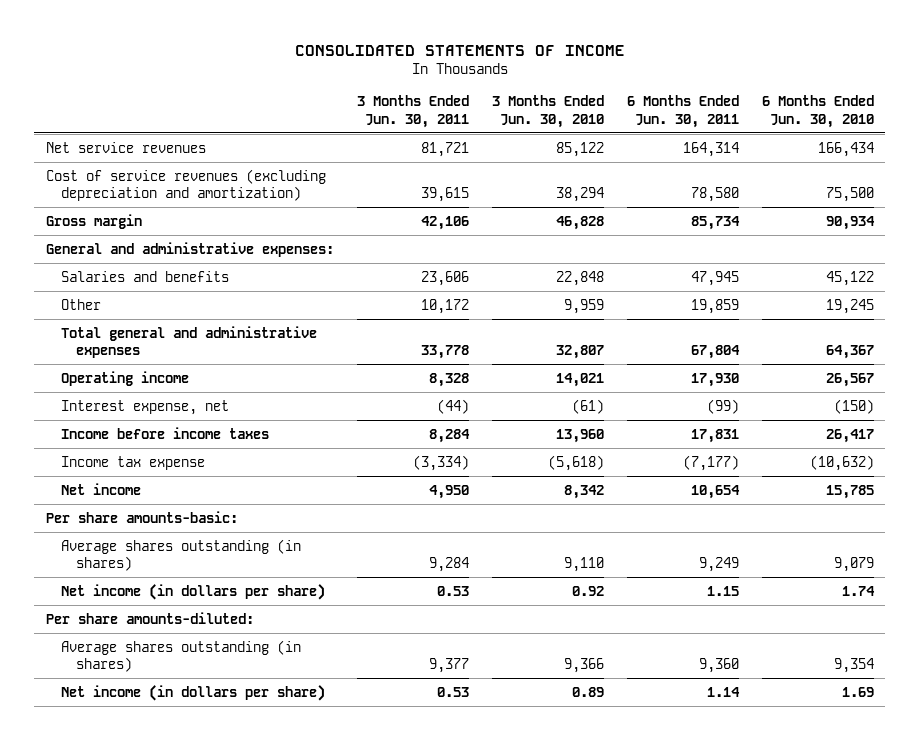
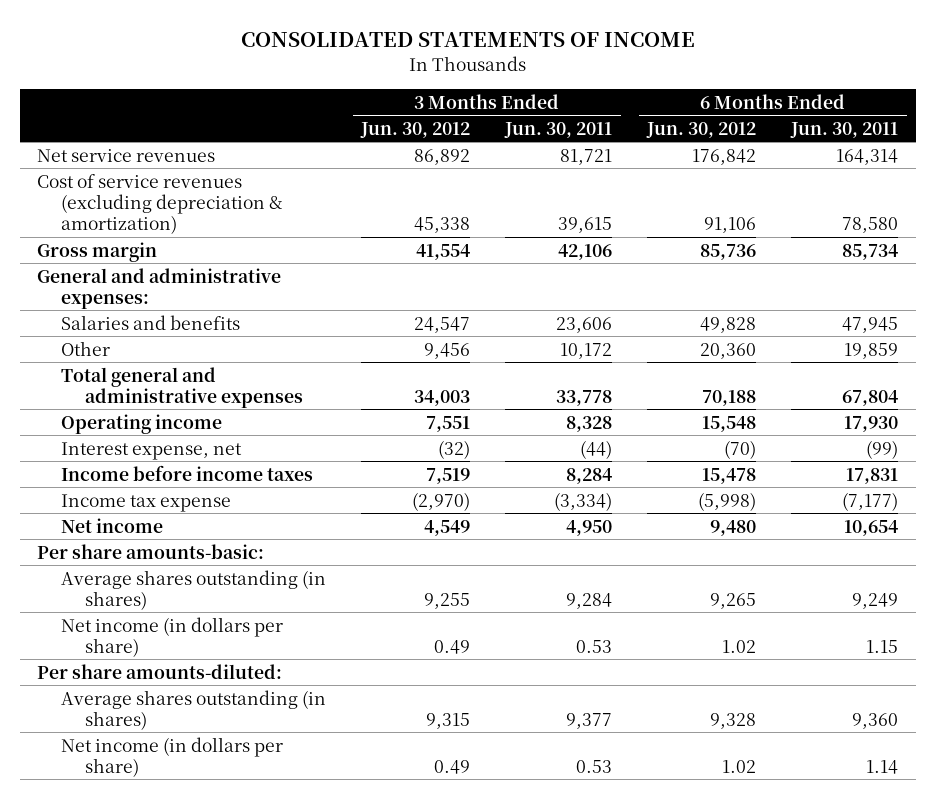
[491,95,604,128] 3 Months Ended Jun. 30, 2010 -> none
[761,95,874,128] 6 Months Ended Jun. 30, 2010 -> none
none -> [360,121,471,138] Jun. 30, 2012
none -> [646,121,757,138] Jun. 30, 2012
[45,168,326,201] Cost of service revenues (excluding depreciation and amortization) -> [37,173,284,234] Cost of service revenues (excluding depreciation & amortization)

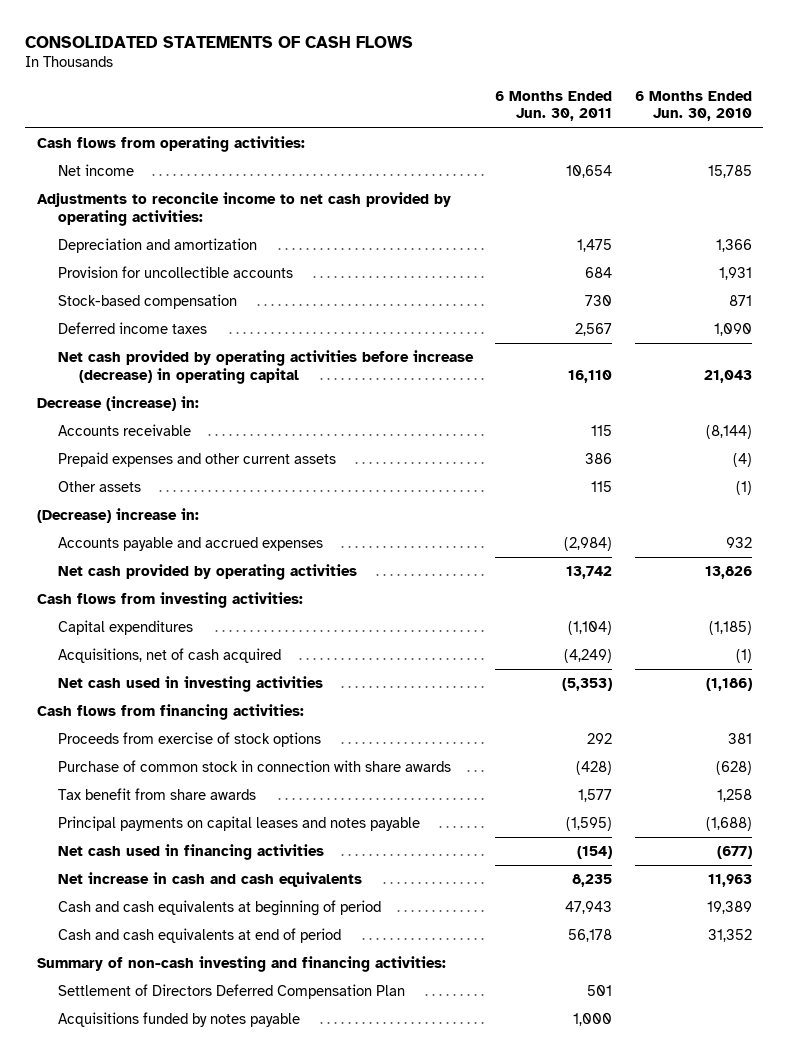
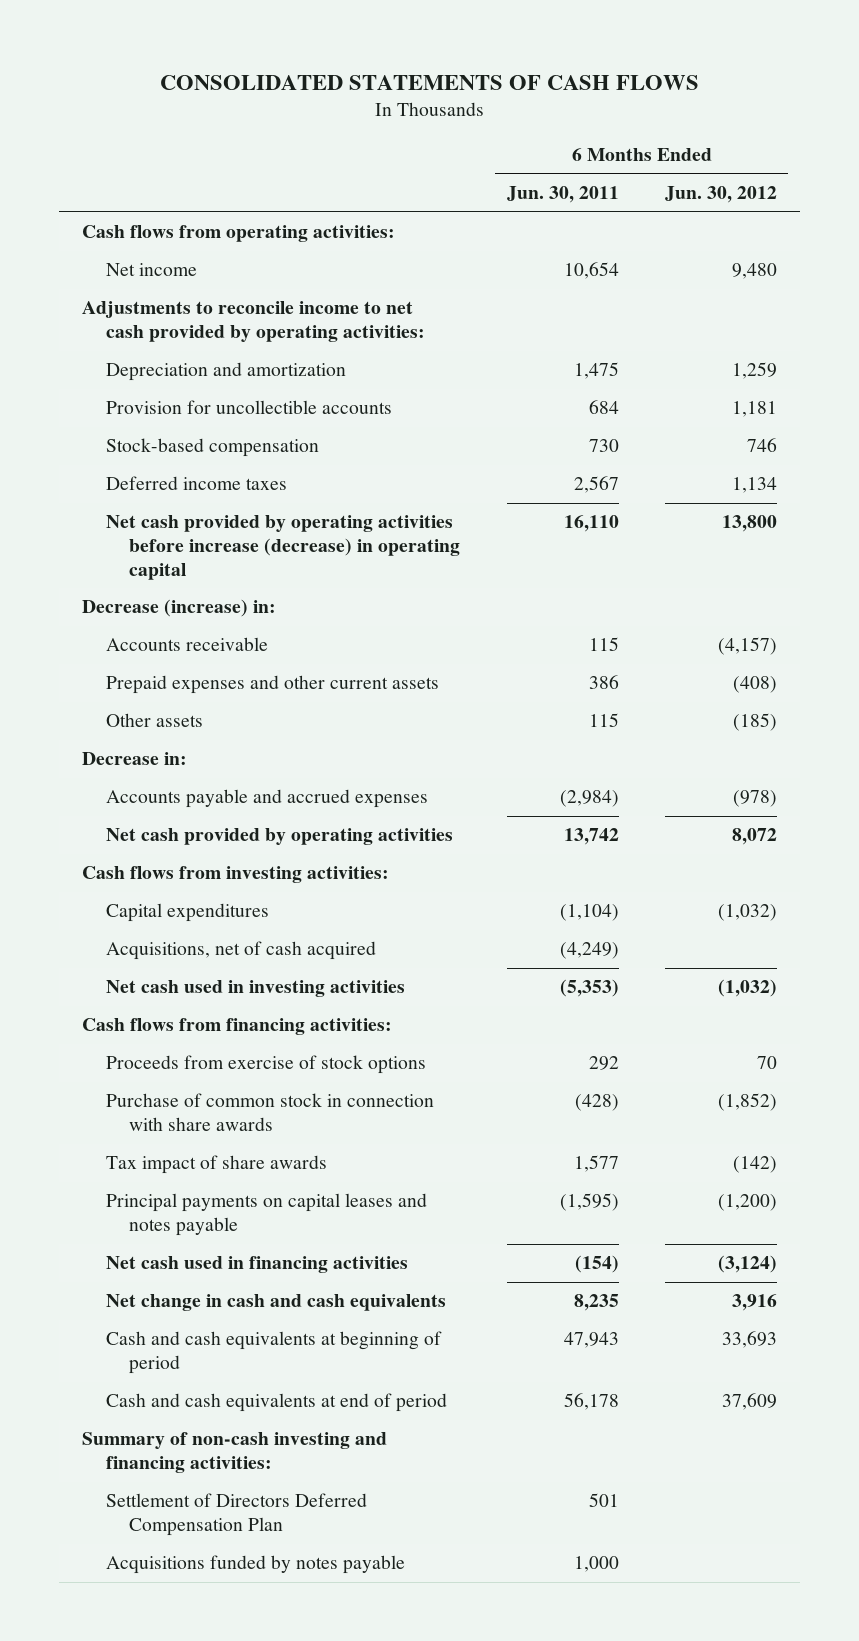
[634,90,752,122] 6 Months Ended Jun. 30, 2010 -> none
none -> [664,186,777,204] Jun. 30, 2012
[36,508,199,524] (Decrease) increase in: -> [82,752,188,766] Decrease in:
[57,788,256,801] Tax benefit from share awards -> [105,1155,327,1175] Tax impact of share awards
[57,872,362,888] Net increase in cash and cash equivalents -> [105,1294,446,1312] Net change in cash and cash equivalents

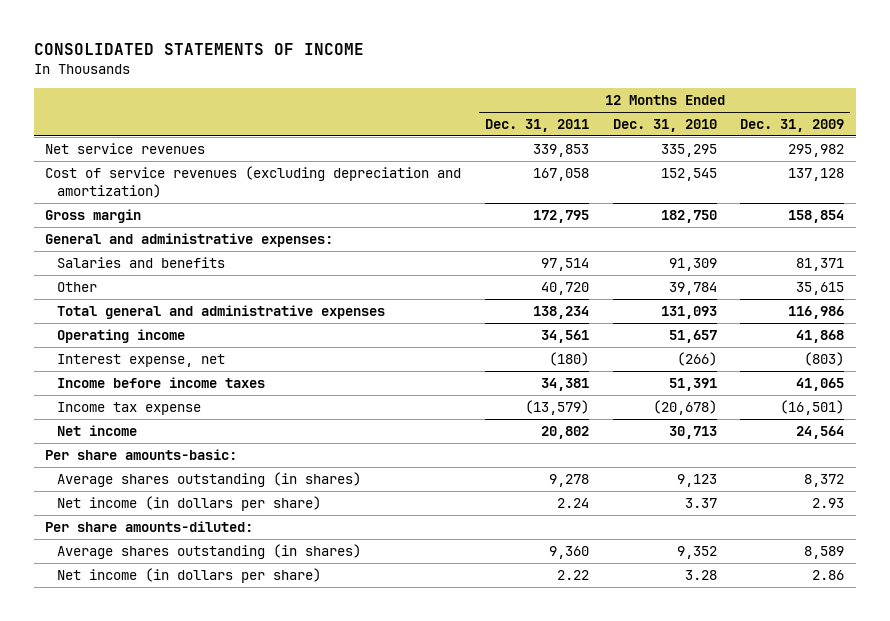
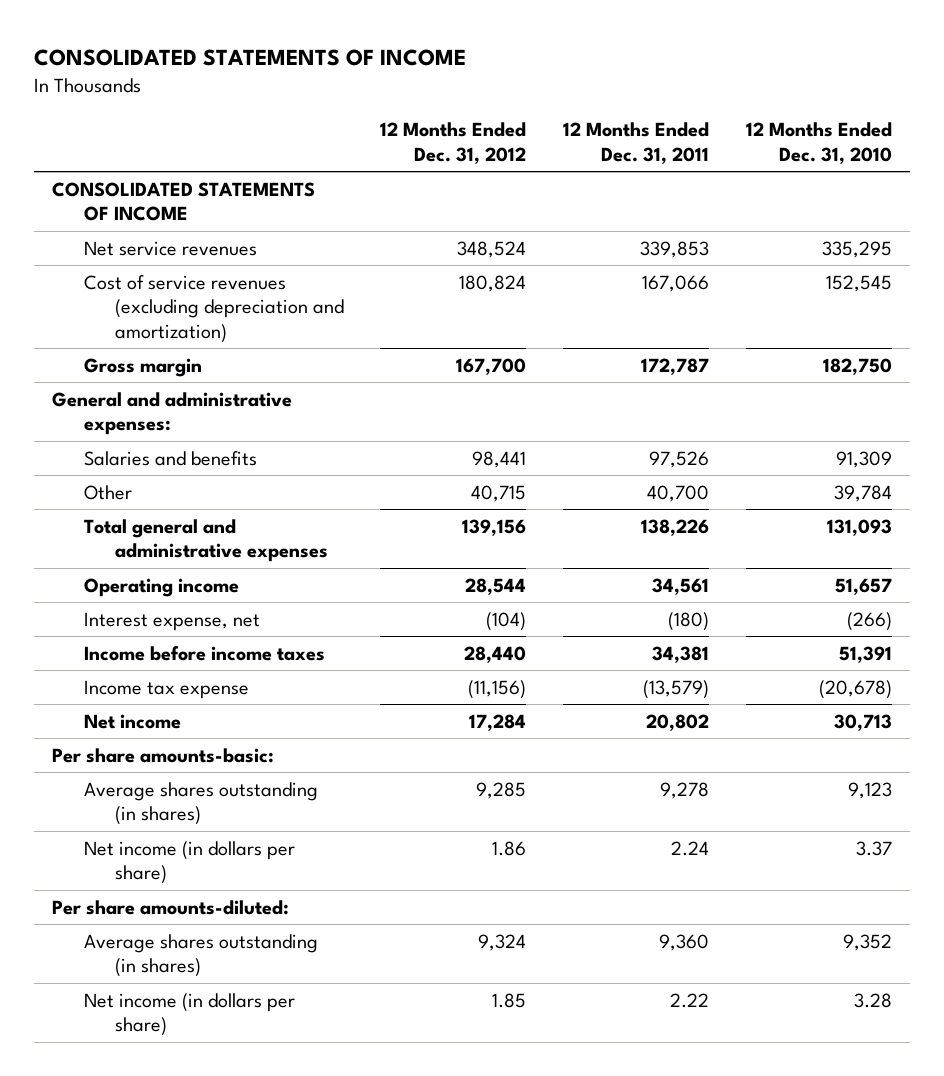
[740,119,845,133] Dec. 31, 2009 -> none
none -> [380,122,527,164] 12 Months Ended Dec. 31, 2012
none -> [52,181,316,222] CONSOLIDATED STATEMENTS OF INCOME
[533,167,590,181] 167,058 -> [642,274,710,292] 167,066
[533,209,590,223] 172,795 -> [641,357,710,375] 172,787
[541,257,590,271] 97,514 -> [649,450,710,468] 97,526
[541,281,590,295] 40,720 -> [647,484,710,502] 40,700
[533,305,590,319] 138,234 -> [641,518,710,536] 138,226

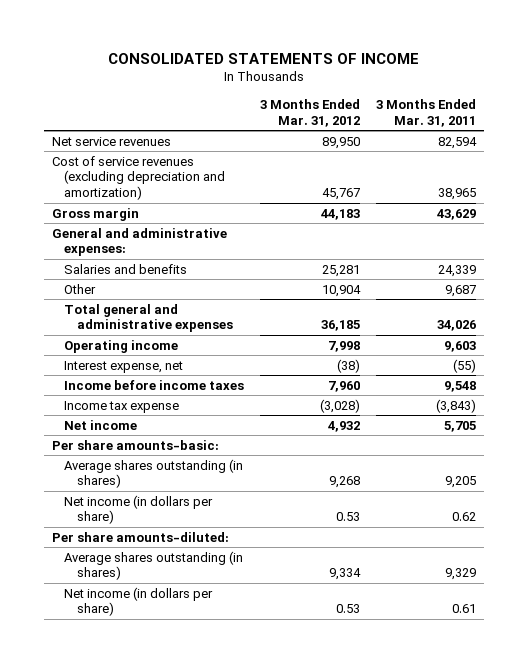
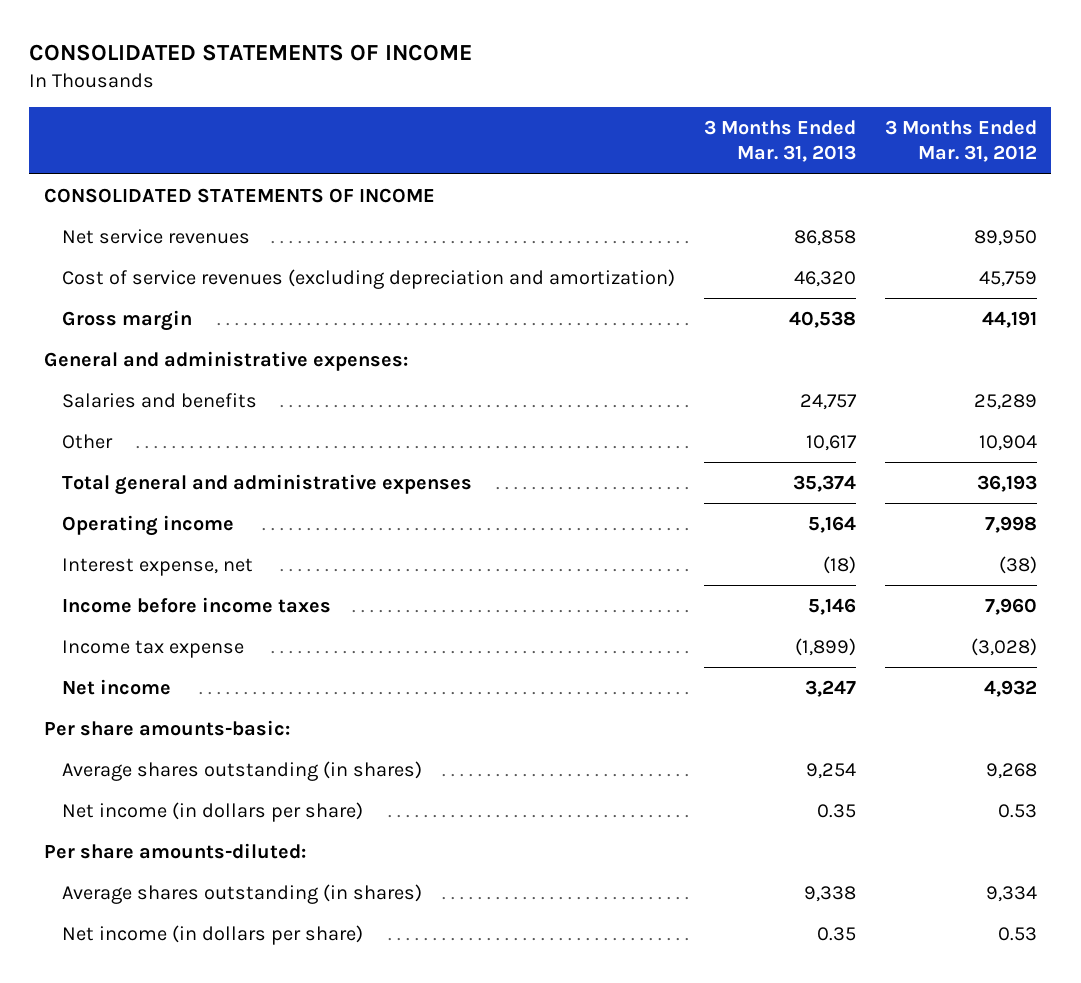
[375,99,476,127] 3 Months Ended Mar. 31, 2011 -> none
none -> [703,119,856,163] 3 Months Ended Mar. 31, 2013
none -> [43,187,435,203] CONSOLIDATED STATEMENTS OF INCOME
[322,188,361,201] 45,767 -> [978,270,1037,287] 45,759
[321,208,361,220] 44,183 -> [981,310,1037,328] 44,191
[322,264,361,277] 25,281 -> [973,393,1037,410] 25,289
[321,320,361,332] 36,185 -> [976,474,1037,492] 36,193

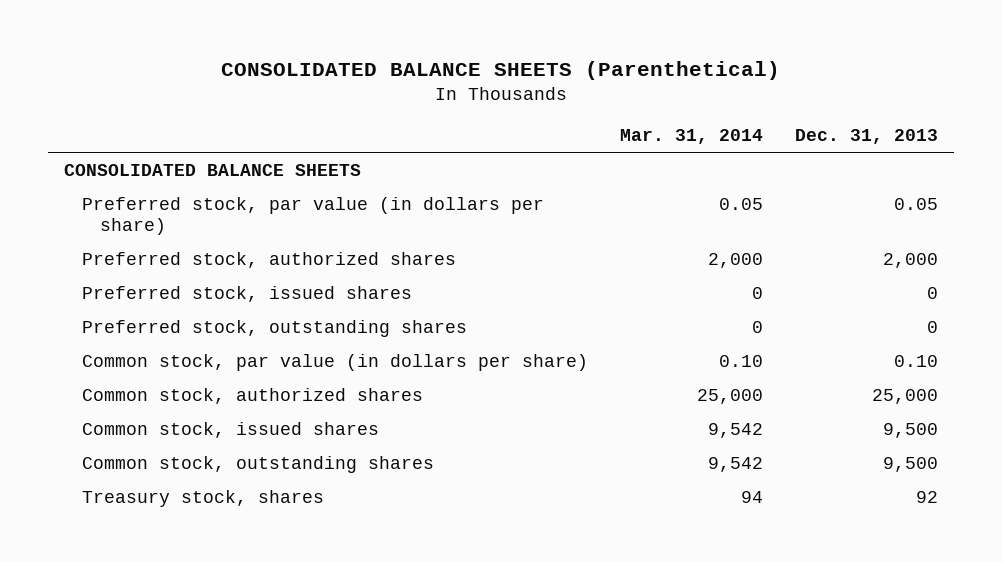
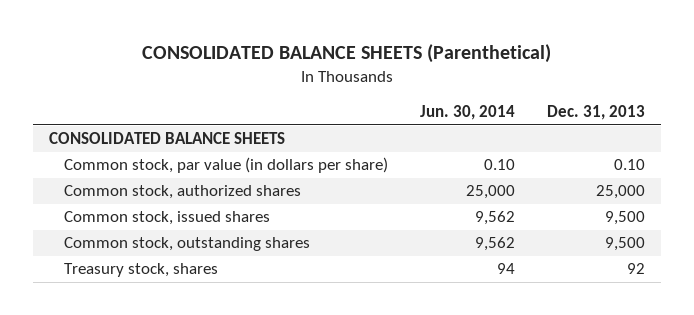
[619,129,763,145] Mar. 31, 2014 -> none
none -> [419,105,515,121] Jun. 30, 2014
[81,197,544,235] Preferred stock, par value (in dollars per share) -> none
[81,252,456,269] Preferred stock, authorized shares -> none
[81,286,412,303] Preferred stock, issued shares -> none
[81,320,467,338] Preferred stock, outstanding shares -> none

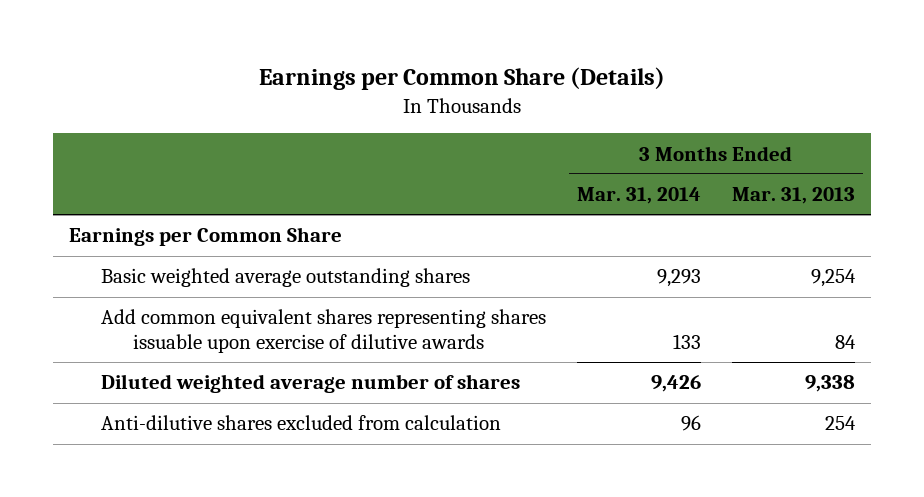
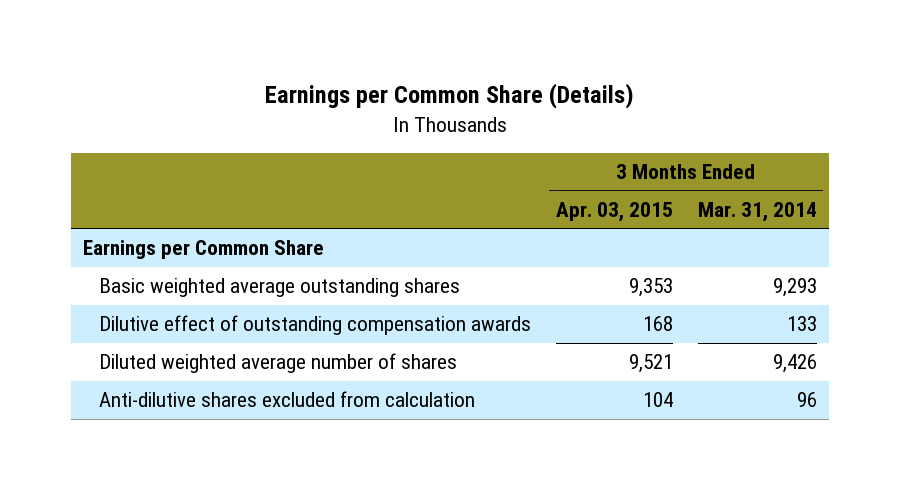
[732,187,856,205] Mar. 31, 2013 -> none
none -> [555,201,673,222] Apr. 03, 2015
[101,309,547,354] Add common equivalent shares representing shares issuable upon exercise of dilutive awards -> [98,315,531,336] Dilutive effect of outstanding compensation awards

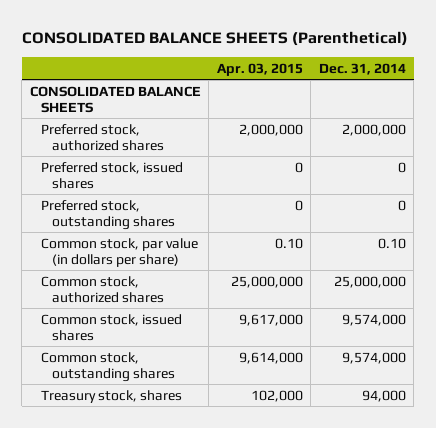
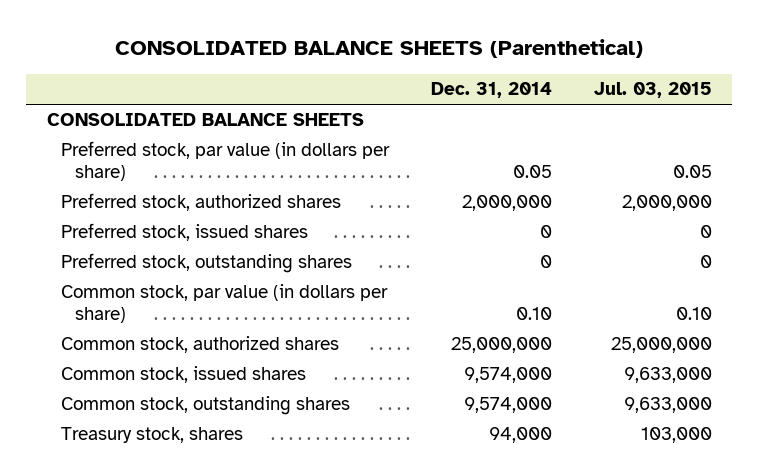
[216,62,303,76] Apr. 03, 2015 -> none
none -> [593,82,712,99] Jul. 03, 2015
none -> [61,141,391,182] Preferred stock, par value (in dollars per share)

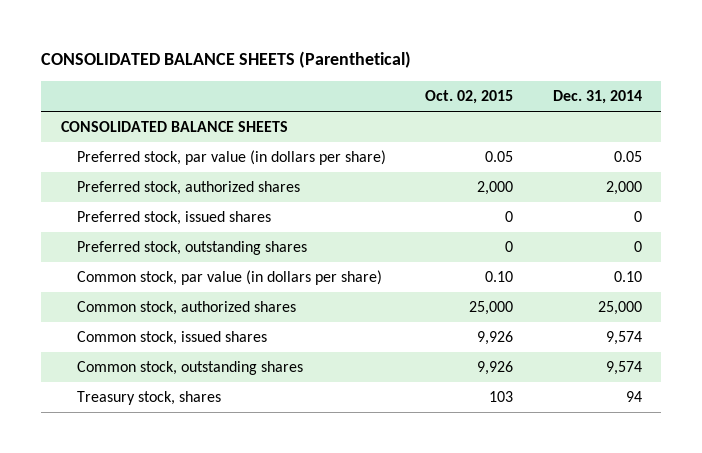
[593,82,712,99] Jul. 03, 2015 -> none
none -> [425,90,514,105] Oct. 02, 2015
[461,195,552,212] 2,000,000 -> [605,181,642,196] 2,000
[450,337,552,354] 25,000,000 -> [597,301,642,316] 25,000
[463,367,552,384] 9,574,000 -> [605,331,642,346] 9,574
[463,397,552,414] 9,574,000 -> [605,361,642,376] 9,574
[488,427,552,444] 94,000 -> [625,391,642,403] 94

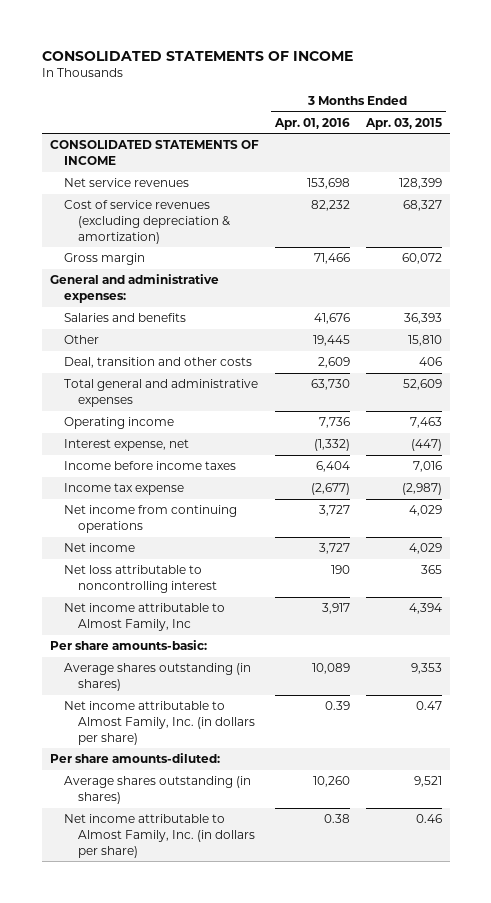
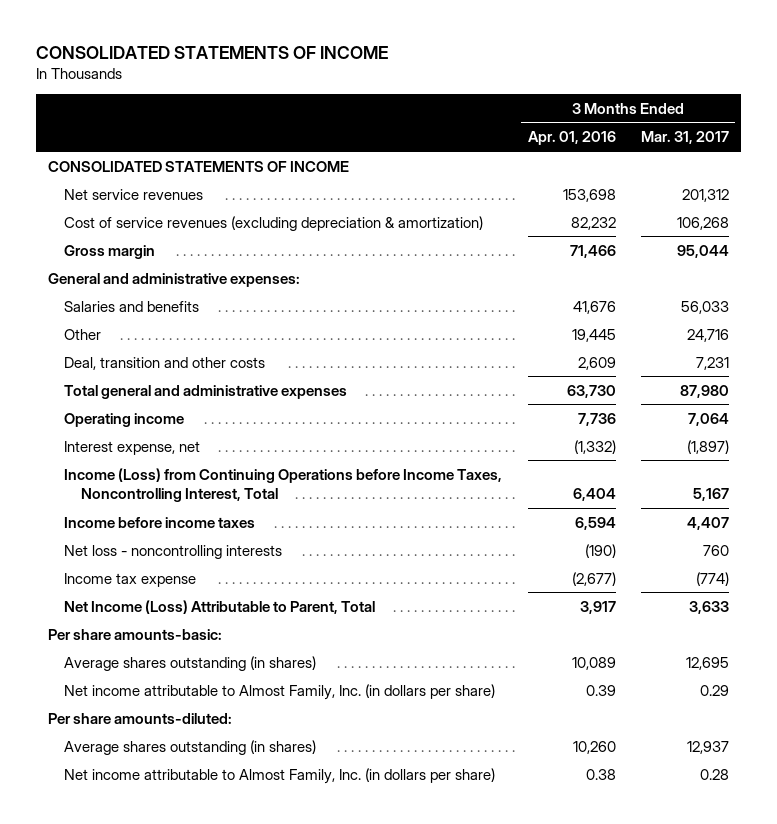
[364,117,442,130] Apr. 03, 2015 -> none
none -> [640,131,729,145] Mar. 31, 2017
none -> [64,467,503,503] Income (Loss) from Continuing Operations before Income Taxes, Noncontrolling Interest, Total
[315,461,350,473] 6,404 -> [574,516,616,530] 6,594
none -> [64,544,283,559] Net loss - noncontrolling interests
[63,505,237,533] Net income from continuing operations -> none
[63,543,135,553] Net income -> none
[63,565,217,593] Net loss attributable to noncontrolling interest -> none
[63,603,225,631] Net income attributable to Almost Family, Inc -> [64,599,376,614] Net Income (Loss) Attributable to Parent, Total

